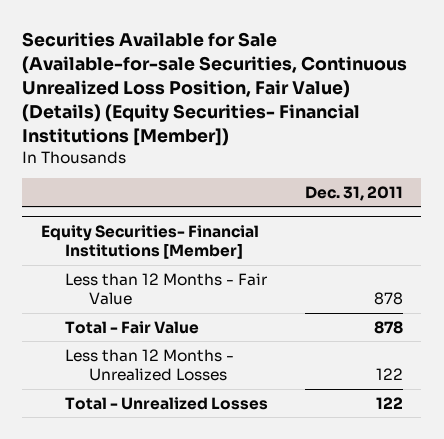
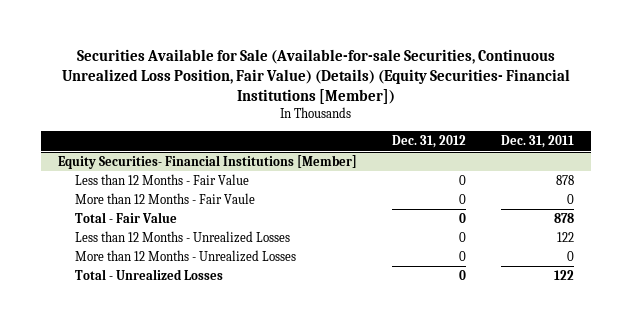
none -> [392,135,467,149] Dec. 31, 2012
none -> [74,193,255,205] More than 12 Months - Fair Vaule
none -> [74,250,296,263] More than 12 Months - Unrealized Losses

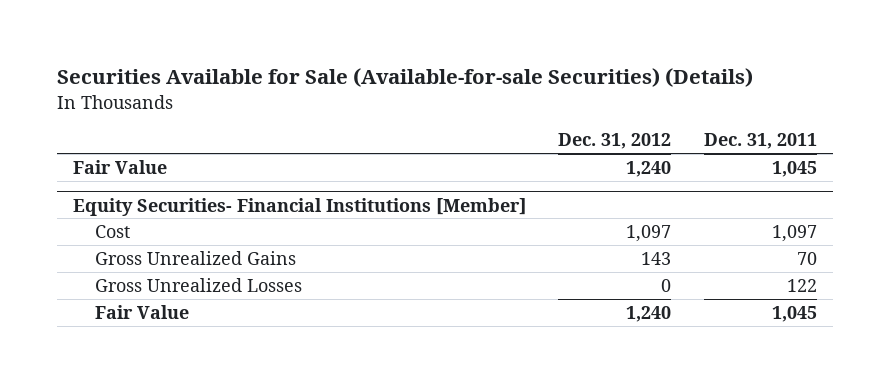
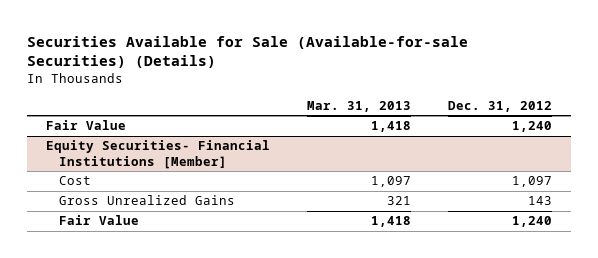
[703,133,817,150] Dec. 31, 2011 -> none
none -> [306,100,411,112] Mar. 31, 2013
[94,277,302,292] Gross Unrealized Losses -> none

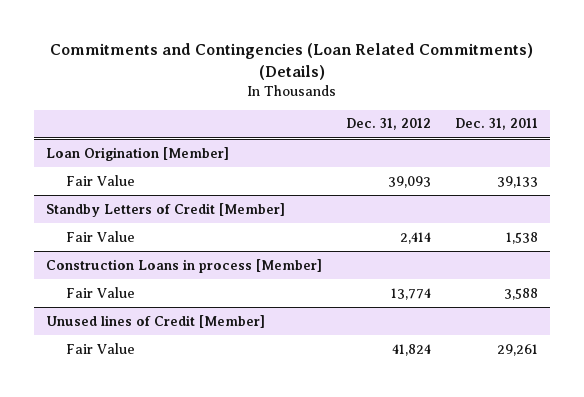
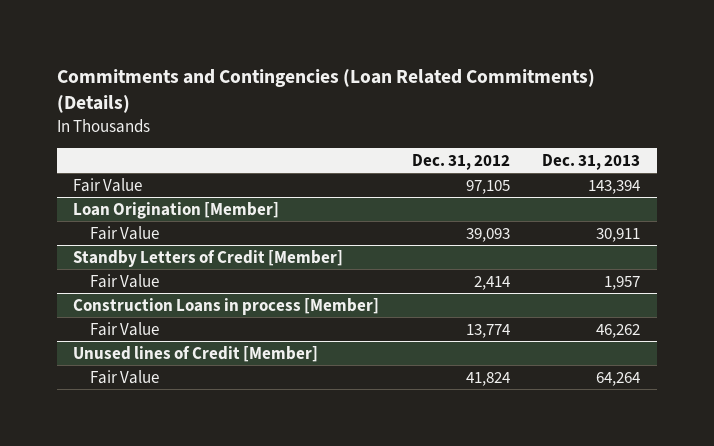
[455,118,539,131] Dec. 31, 2011 -> none
none -> [542,154,641,171] Dec. 31, 2013
none -> [73,177,143,192] Fair Value

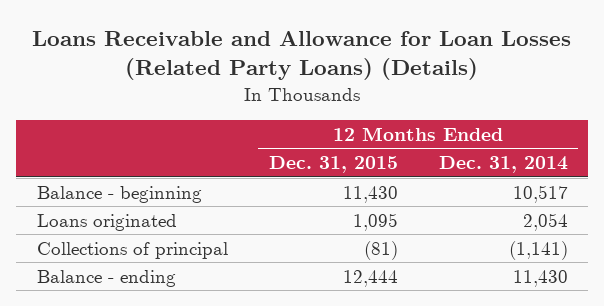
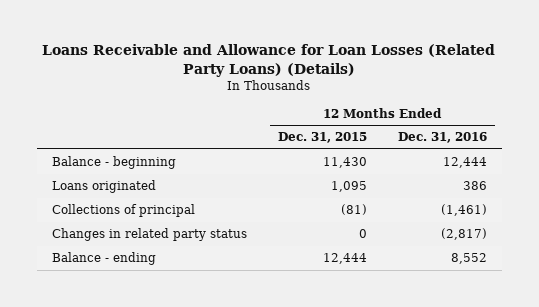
[438,155,568,173] Dec. 31, 2014 -> none
none -> [397,132,487,144] Dec. 31, 2016
none -> [52,228,248,242] Changes in related party status

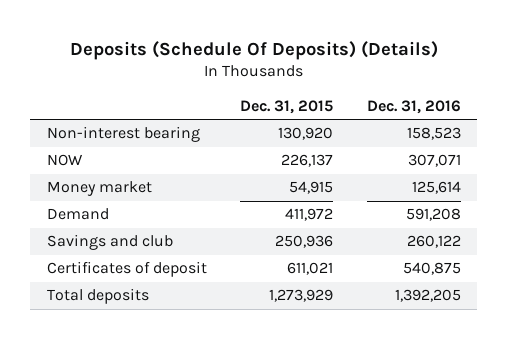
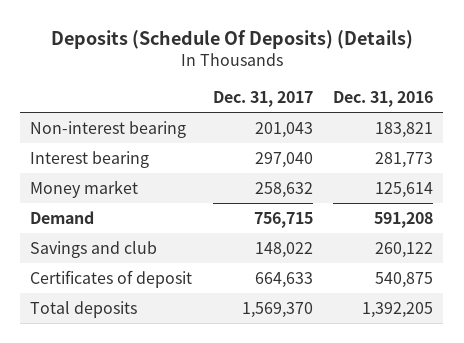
[240,99,334,114] Dec. 31, 2015 -> none
none -> [212,90,313,107] Dec. 31, 2017
[46,154,83,167] NOW -> none
[406,127,461,141] 158,523 -> [375,121,434,138] 183,821
none -> [30,150,150,168] Interest bearing

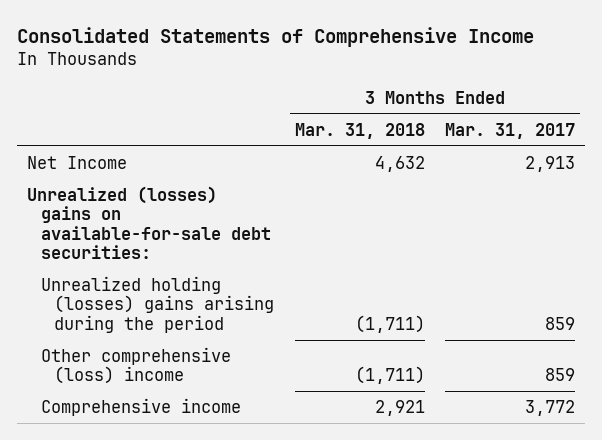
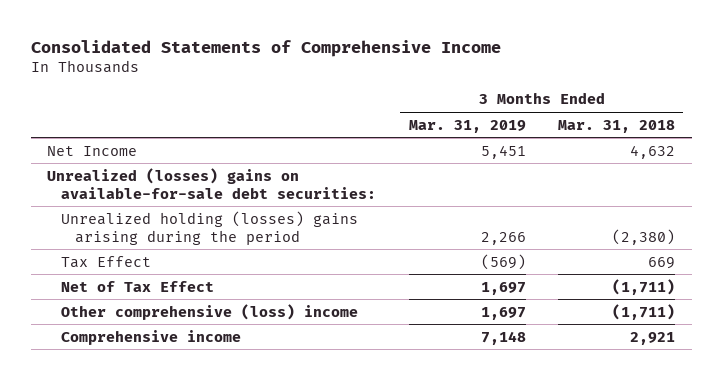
[444,122,575,139] Mar. 31, 2017 -> none
none -> [408,119,526,133] Mar. 31, 2019
[354,314,425,333] (1,711) -> [612,228,676,245] (2,380)
none -> [60,255,151,268] Tax Effect
none -> [60,280,214,292] Net of Tax Effect

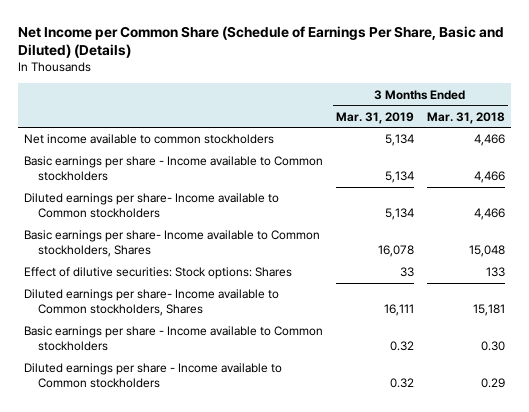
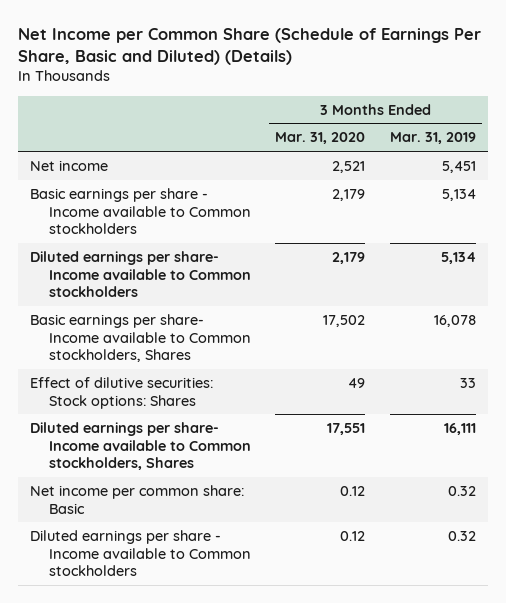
[426,111,505,124] Mar. 31, 2018 -> none
none -> [275,132,366,145] Mar. 31, 2020
[24,134,275,145] Net income available to common stockholders -> none
none -> [30,159,109,171] Net income
[24,326,324,352] Basic earnings per share - Income available to Common stockholders -> [30,484,245,514] Net income per common share: Basic

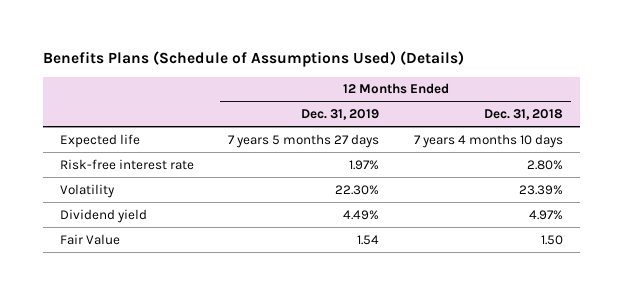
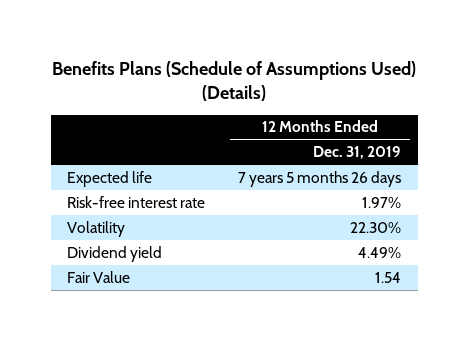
[483,108,563,120] Dec. 31, 2018 -> none
[228,133,380,148] 7 years 5 months 27 days -> [238,170,402,187] 7 years 5 months 26 days

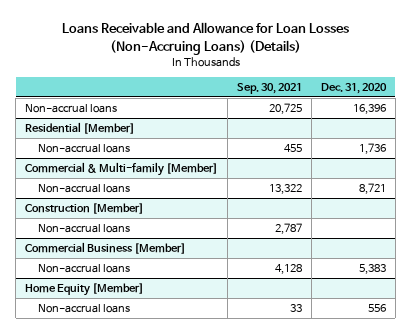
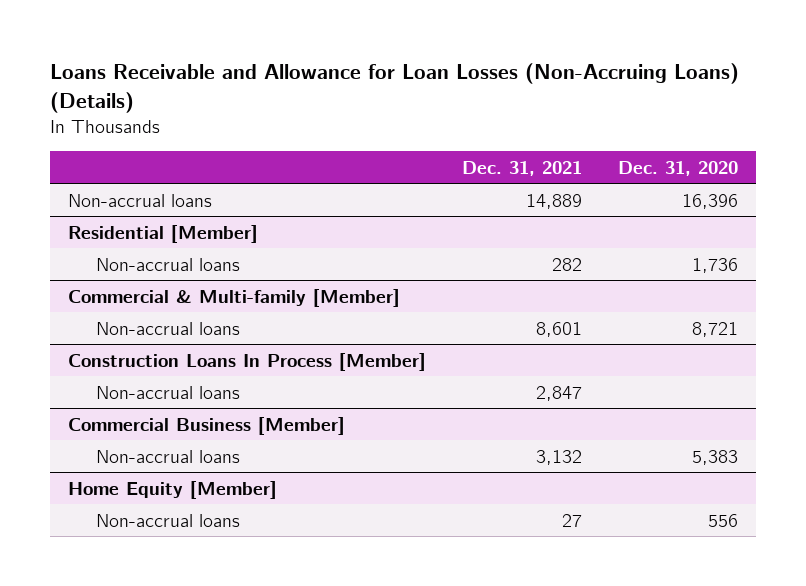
[237,82,303,94] Sep. 30, 2021 -> none
none -> [461,160,582,176] Dec. 31, 2021
[25,202,145,214] Construction [Member] -> [68,352,427,371] Construction Loans In Process [Member]

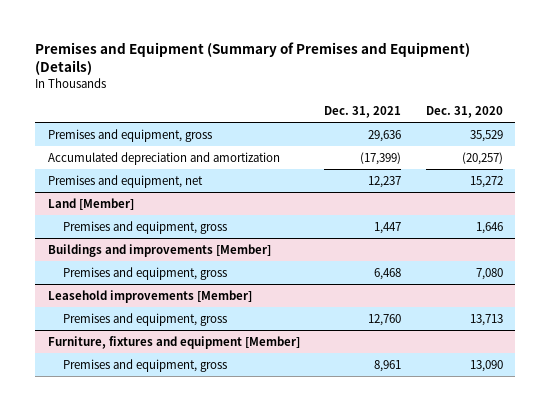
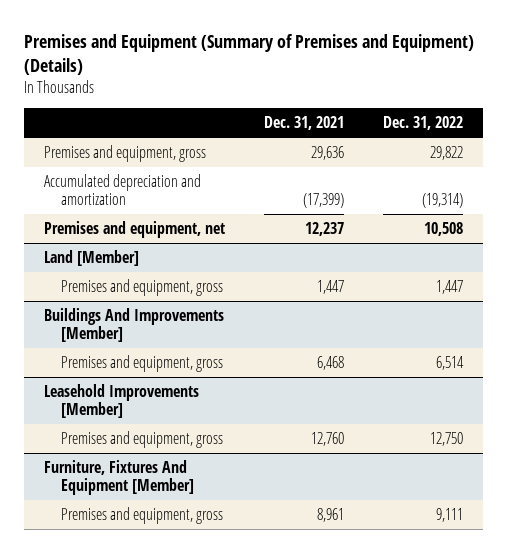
[426,105,504,118] Dec. 31, 2020 -> none
none -> [383,116,464,131] Dec. 31, 2022
[47,243,271,257] Buildings and improvements [Member] -> [44,307,225,343] Buildings And Improvements [Member]
[47,289,252,303] Leasehold improvements [Member] -> [44,383,200,419] Leasehold Improvements [Member]
[47,335,300,349] Furniture, fixtures and equipment [Member] -> [44,459,195,496] Furniture, Fixtures And Equipment [Member]

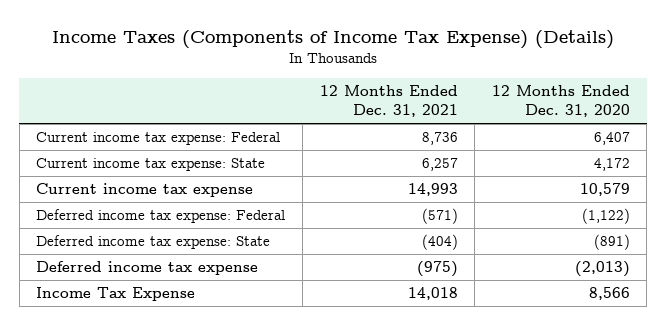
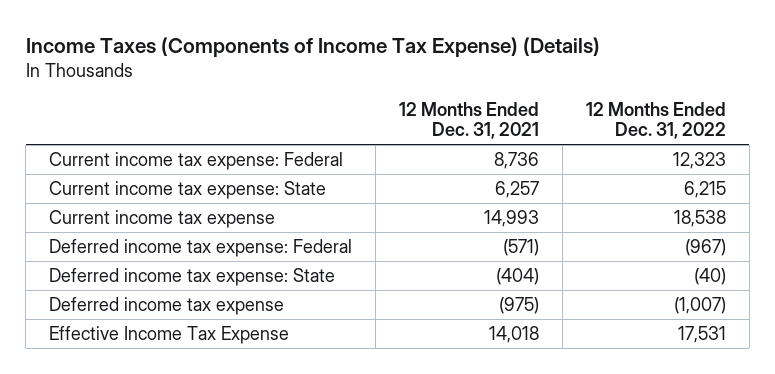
[491,85,630,118] 12 Months Ended Dec. 31, 2020 -> none
none -> [585,101,726,140] 12 Months Ended Dec. 31, 2022
[36,287,196,302] Income Tax Expense -> [48,325,289,344] Effective Income Tax Expense

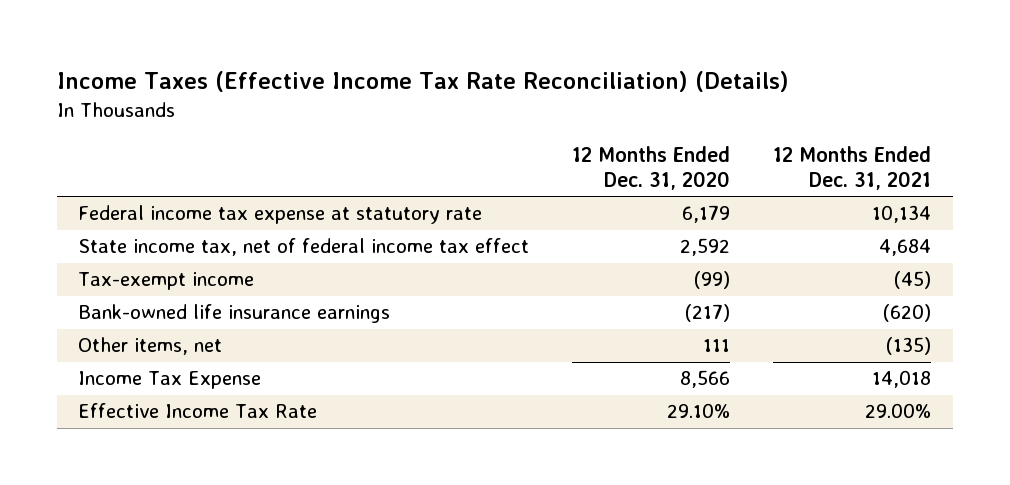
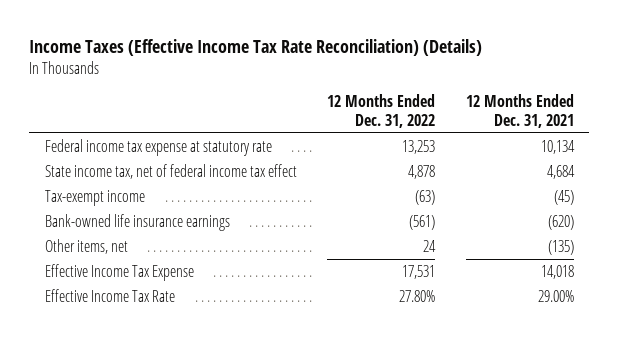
[572,145,731,190] 12 Months Ended Dec. 31, 2020 -> none
none -> [327,94,436,128] 12 Months Ended Dec. 31, 2022
[78,371,262,390] Income Tax Expense -> [44,263,194,281] Effective Income Tax Expense

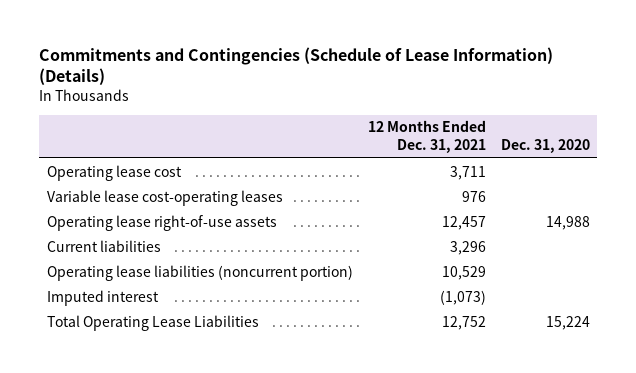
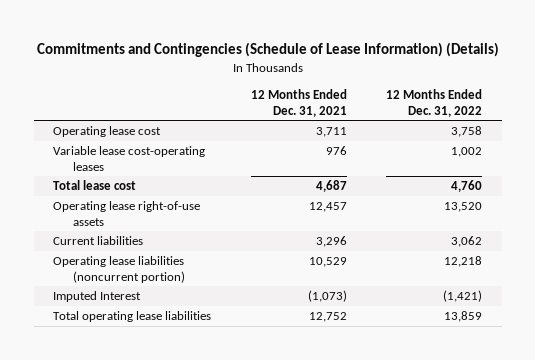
[500,139,590,154] Dec. 31, 2020 -> none
none -> [386,89,483,117] 12 Months Ended Dec. 31, 2022
none -> [53,180,137,191] Total lease cost
[46,289,159,306] Imputed interest -> [53,291,142,303] Imputed Interest
[46,314,259,331] Total Operating Lease Liabilities -> [53,311,212,323] Total operating lease liabilities

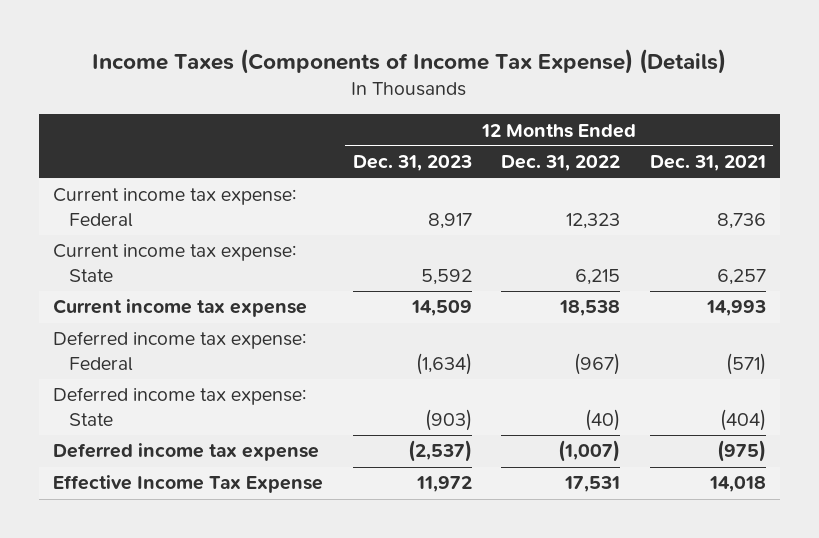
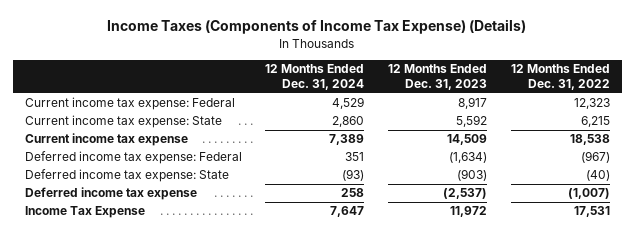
[649,155,766,172] Dec. 31, 2021 -> none
none -> [265,64,365,91] 12 Months Ended Dec. 31, 2024
[53,475,324,494] Effective Income Tax Expense -> [24,206,145,219] Income Tax Expense

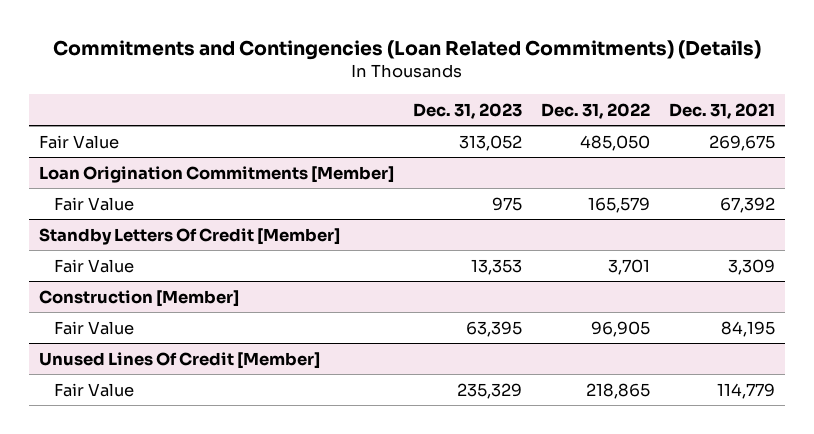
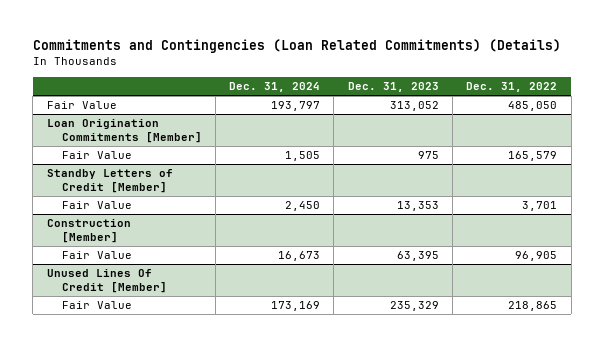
[669,102,776,119] Dec. 31, 2021 -> none
none -> [229,81,321,92] Dec. 31, 2024
[38,227,340,245] Standby Letters Of Credit [Member] -> [46,169,173,193] Standby Letters of Credit [Member]

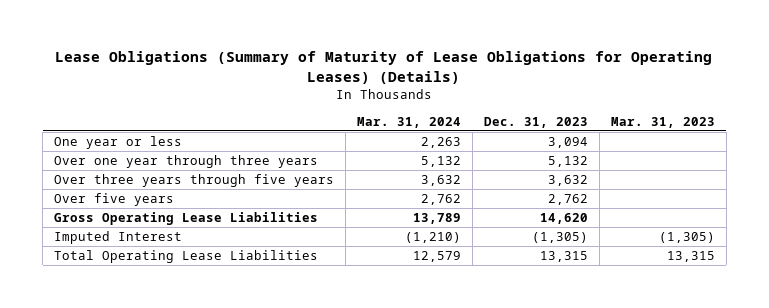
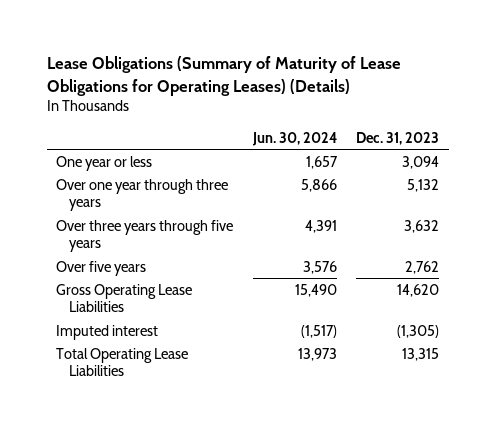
[356,116,461,128] Mar. 31, 2024 -> none
[610,116,715,128] Mar. 31, 2023 -> none
none -> [251,131,337,146] Jun. 30, 2024
[53,230,182,244] Imputed Interest -> [56,324,159,340] Imputed interest

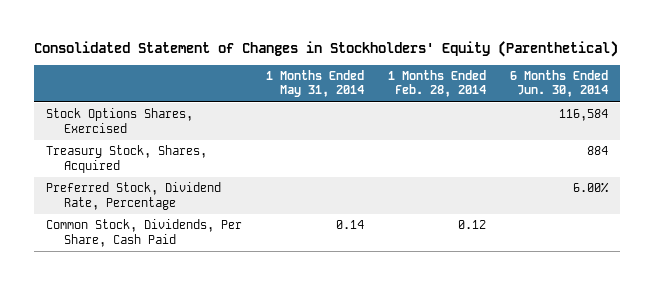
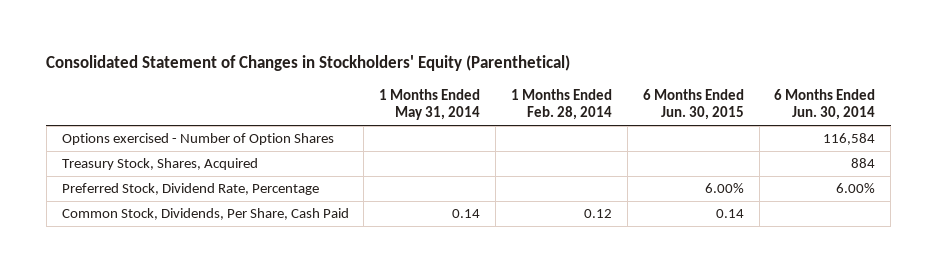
none -> [642,89,744,121] 6 Months Ended Jun. 30, 2015
[46,108,194,133] Stock Options Shares, Exercised -> [61,133,334,146] Options exercised - Number of Option Shares

